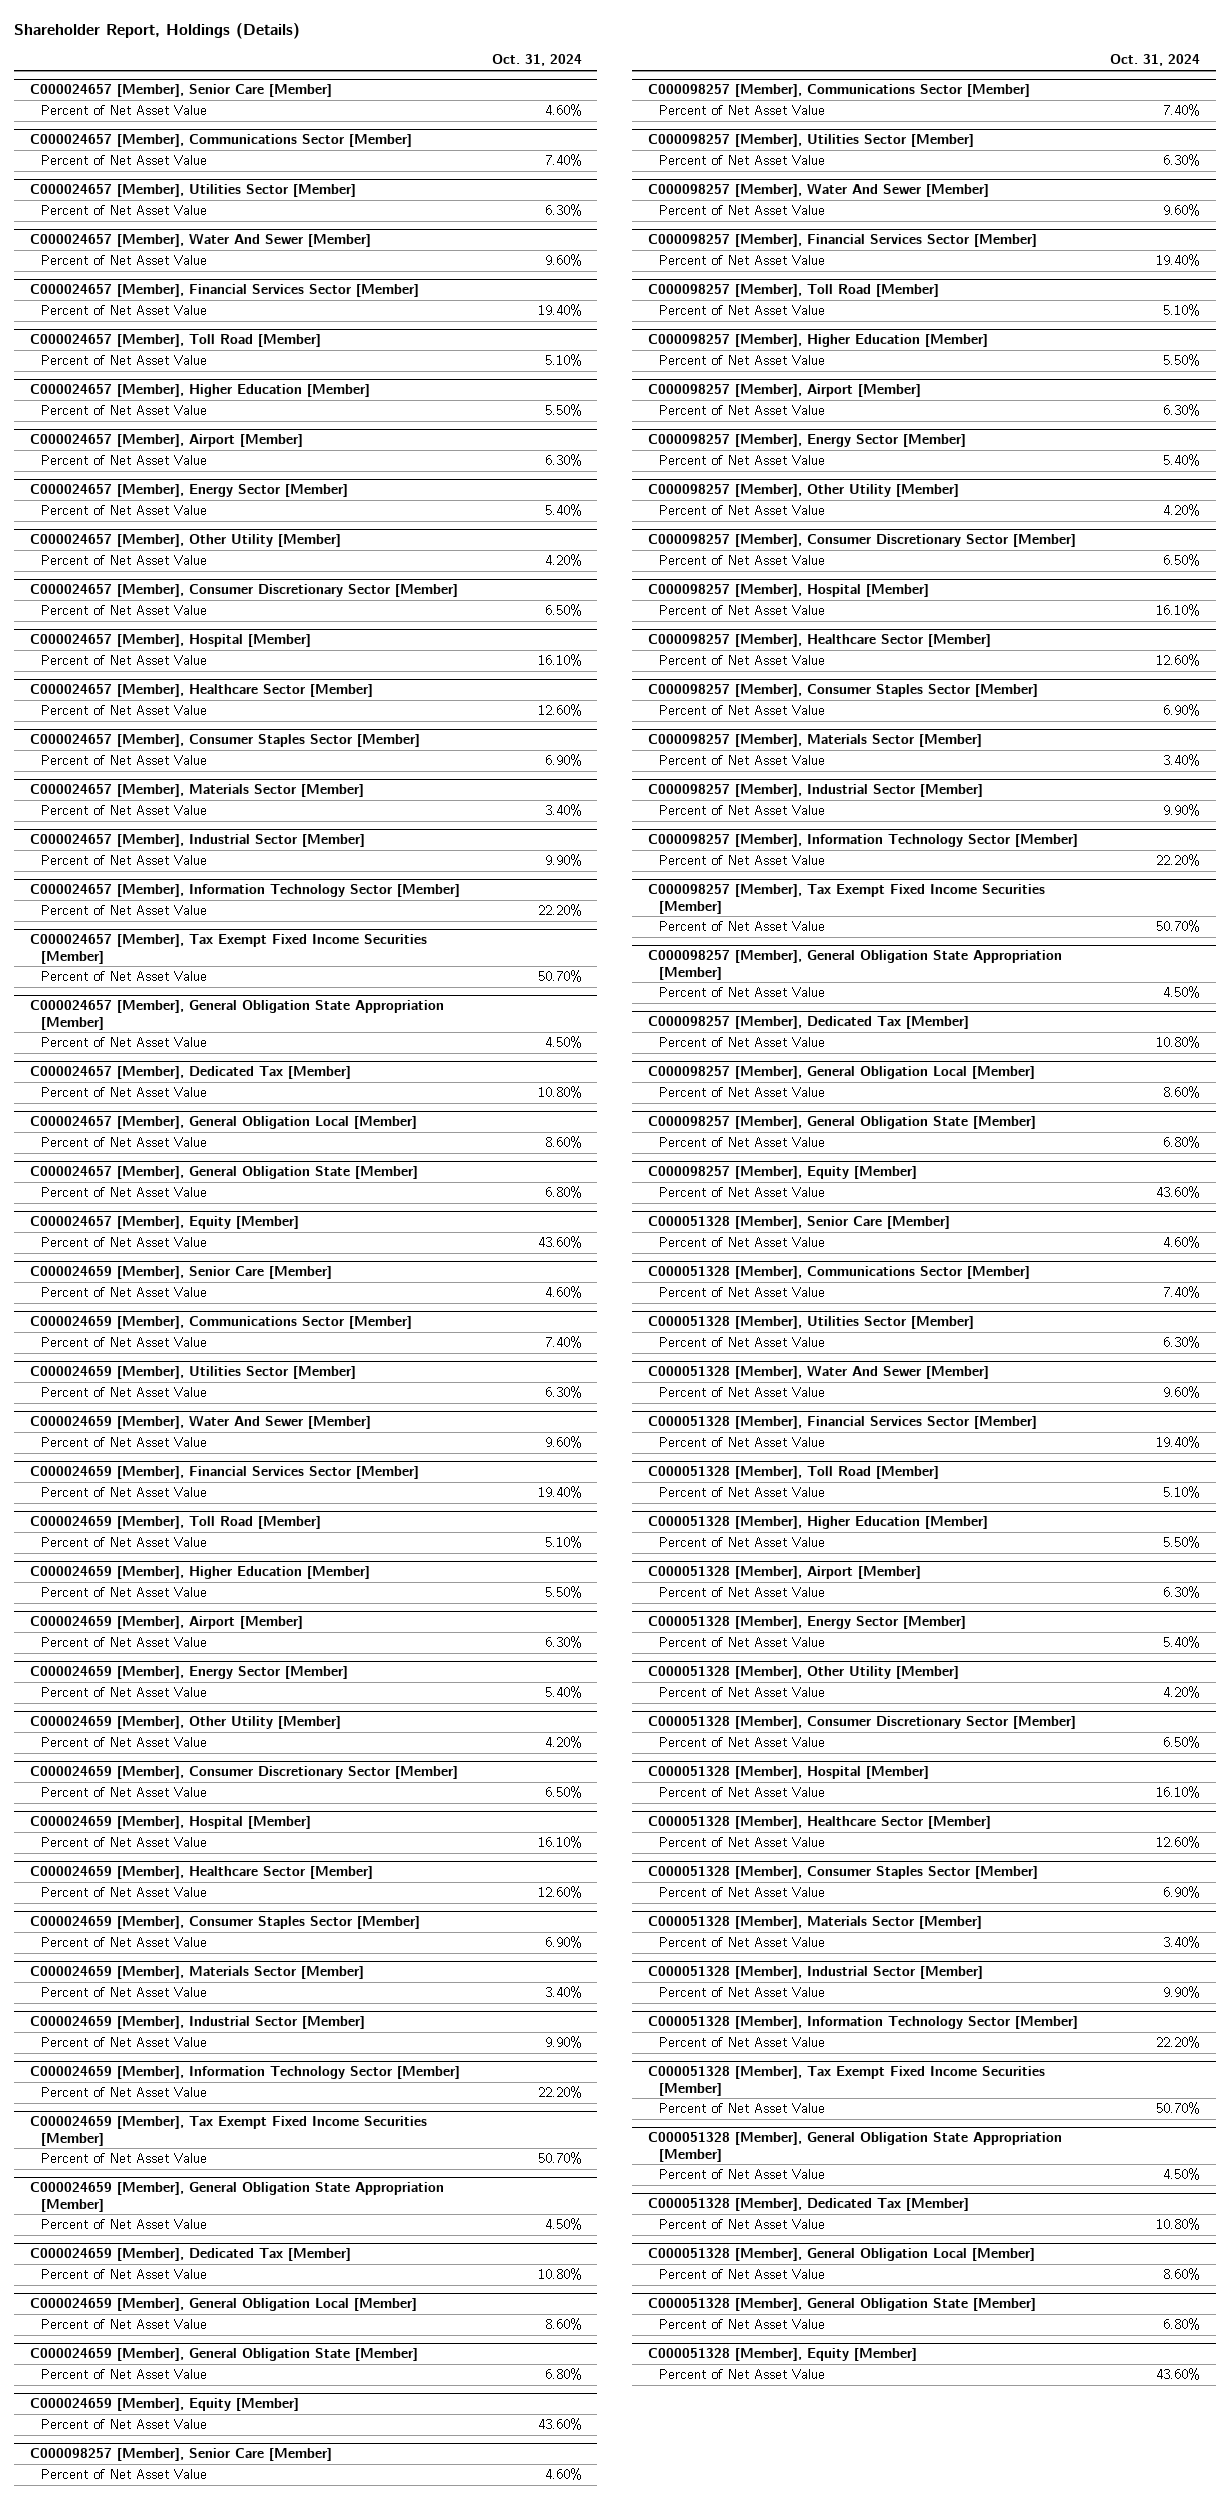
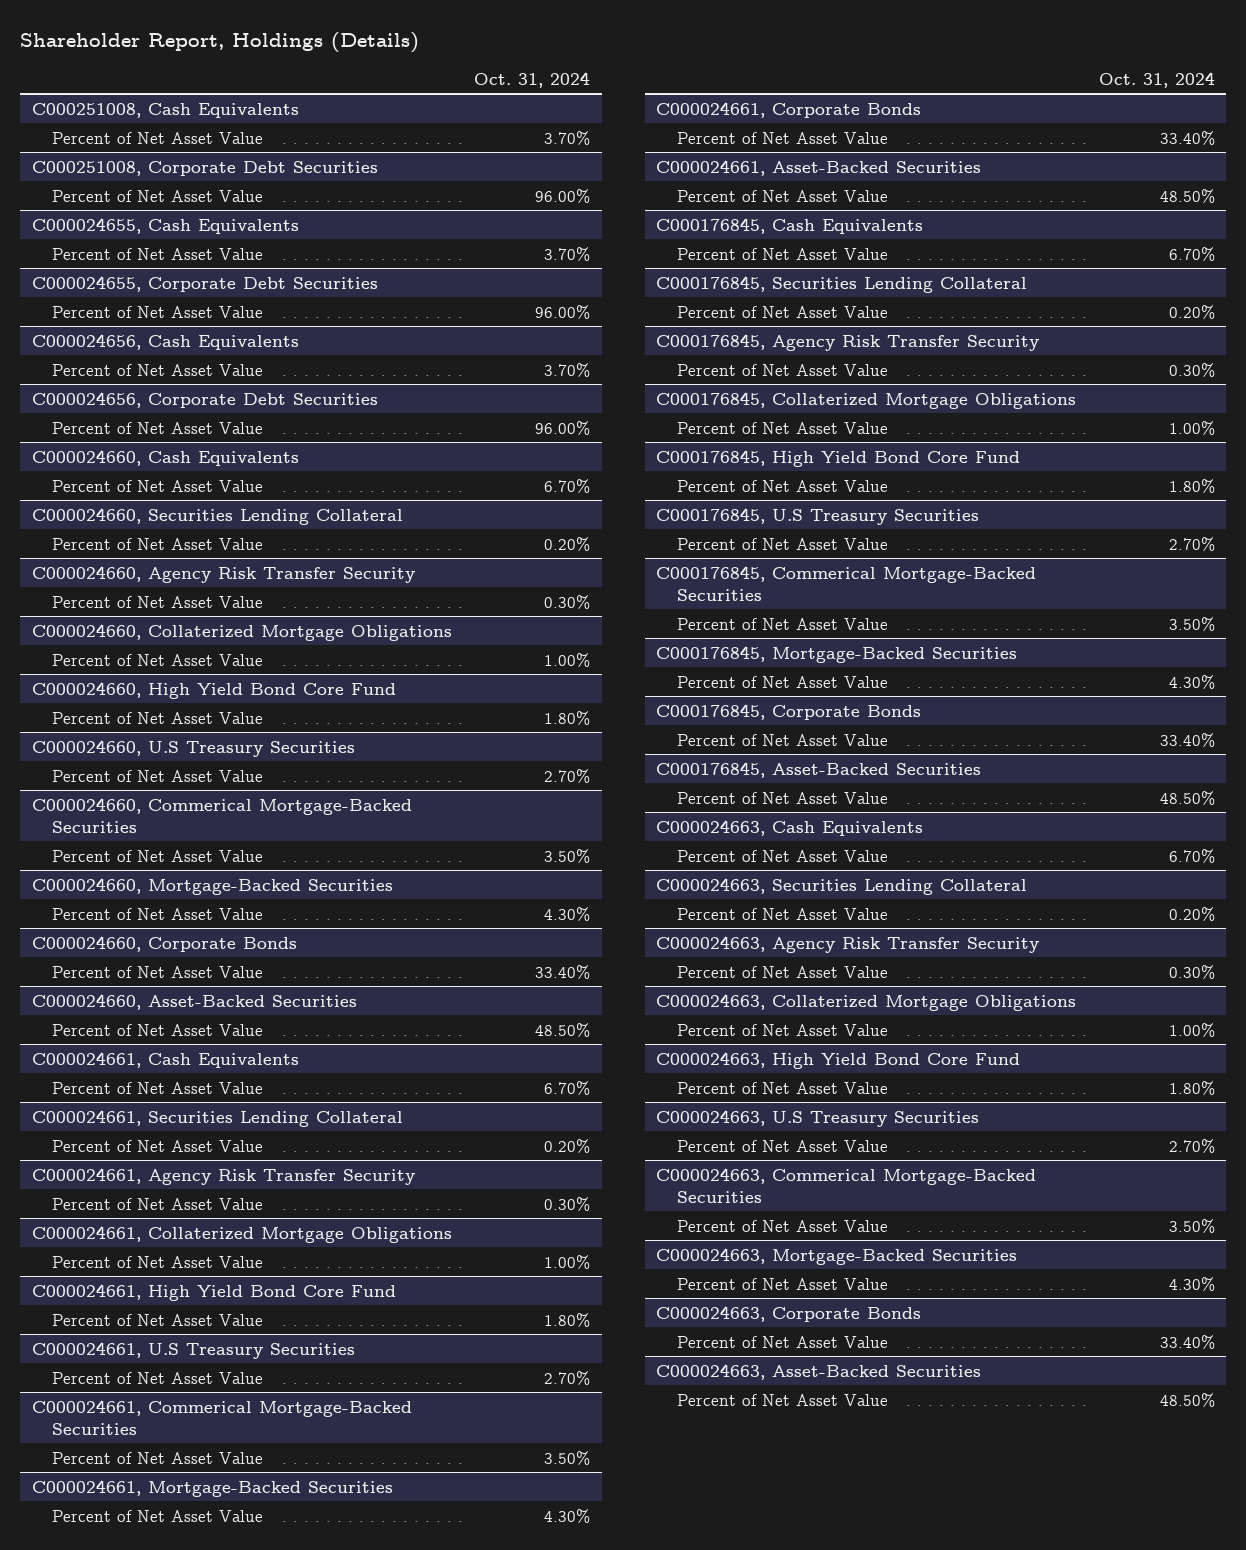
[29,84,332,98] C000024657 [Member], Senior Care [Member] -> none
[29,134,412,148] C000024657 [Member], Communications Sector [Member] -> none
[29,184,356,198] C000024657 [Member], Utilities Sector [Member] -> none
[29,233,371,248] C000024657 [Member], Water And Sewer [Member] -> none
[29,284,419,298] C000024657 [Member], Financial Services Sector [Member] -> none
[29,334,321,348] C000024657 [Member], Toll Road [Member] -> none
[29,384,370,398] C000024657 [Member], Higher Education [Member] -> none
[29,434,303,448] C000024657 [Member], Airport [Member] -> none
[29,484,348,498] C000024657 [Member], Energy Sector [Member] -> none
[29,534,341,548] C000024657 [Member], Other Utility [Member] -> none
[29,584,458,598] C000024657 [Member], Consumer Discretionary Sector [Member] -> none
[29,634,311,648] C000024657 [Member], Hospital [Member] -> none
[29,684,373,698] C000024657 [Member], Healthcare Sector [Member] -> none
[29,734,420,748] C000024657 [Member], Consumer Staples Sector [Member] -> none
[29,784,364,798] C000024657 [Member], Materials Sector [Member] -> none
[29,834,365,848] C000024657 [Member], Industrial Sector [Member] -> none
[29,884,460,898] C000024657 [Member], Information Technology Sector [Member] -> none
[29,934,427,964] C000024657 [Member], Tax Exempt Fixed Income Securities [Member] -> none
[29,1000,444,1030] C000024657 [Member], General Obligation State Appropriation [Member] -> none
[29,1066,351,1080] C000024657 [Member], Dedicated Tax [Member] -> none
[29,1116,417,1130] C000024657 [Member], General Obligation Local [Member] -> none
[29,1166,418,1180] C000024657 [Member], General Obligation State [Member] -> none
[29,1216,299,1230] C000024657 [Member], Equity [Member] -> none
[29,1266,332,1280] C000024659 [Member], Senior Care [Member] -> none
[29,1316,412,1330] C000024659 [Member], Communications Sector [Member] -> none
[29,1366,356,1380] C000024659 [Member], Utilities Sector [Member] -> none
[29,1415,371,1430] C000024659 [Member], Water And Sewer [Member] -> none
[29,1466,419,1480] C000024659 [Member], Financial Services Sector [Member] -> none
[29,1516,321,1530] C000024659 [Member], Toll Road [Member] -> none
[29,1566,370,1580] C000024659 [Member], Higher Education [Member] -> none
[29,1616,303,1630] C000024659 [Member], Airport [Member] -> none
[29,1666,348,1680] C000024659 [Member], Energy Sector [Member] -> none
[29,1716,341,1730] C000024659 [Member], Other Utility [Member] -> none
[29,1766,458,1780] C000024659 [Member], Consumer Discretionary Sector [Member] -> none
[29,1816,311,1830] C000024659 [Member], Hospital [Member] -> none
[29,1866,373,1880] C000024659 [Member], Healthcare Sector [Member] -> none
[29,1916,420,1930] C000024659 [Member], Consumer Staples Sector [Member] -> none
[29,1966,364,1980] C000024659 [Member], Materials Sector [Member] -> none
[29,2016,365,2030] C000024659 [Member], Industrial Sector [Member] -> none
[29,2066,460,2080] C000024659 [Member], Information Technology Sector [Member] -> none
[29,2116,427,2146] C000024659 [Member], Tax Exempt Fixed Income Securities [Member] -> none
[29,2182,444,2212] C000024659 [Member], General Obligation State Appropriation [Member] -> none
[29,2248,351,2262] C000024659 [Member], Dedicated Tax [Member] -> none
[29,2298,417,2312] C000024659 [Member], General Obligation Local [Member] -> none
[29,2348,418,2362] C000024659 [Member], General Obligation State [Member] -> none
[29,2398,299,2412] C000024659 [Member], Equity [Member] -> none
[29,2448,332,2462] C000098257 [Member], Senior Care [Member] -> none
[40,2469,207,2480] Percent of Net Asset Value -> none
[647,84,1030,98] C000098257 [Member], Communications Sector [Member] -> none
[658,105,825,116] Percent of Net Asset Value -> none
[647,134,974,148] C000098257 [Member], Utilities Sector [Member] -> none
[658,155,825,166] Percent of Net Asset Value -> none
[647,183,989,198] C000098257 [Member], Water And Sewer [Member] -> none
[658,205,825,216] Percent of Net Asset Value -> none
[647,234,1037,248] C000098257 [Member], Financial Services Sector [Member] -> none
[658,255,825,266] Percent of Net Asset Value -> none
[647,284,939,298] C000098257 [Member], Toll Road [Member] -> none
[658,305,825,316] Percent of Net Asset Value -> none
[647,334,988,348] C000098257 [Member], Higher Education [Member] -> none
[658,355,825,366] Percent of Net Asset Value -> none
[647,384,921,398] C000098257 [Member], Airport [Member] -> none
[658,405,825,416] Percent of Net Asset Value -> none
[647,434,966,448] C000098257 [Member], Energy Sector [Member] -> none
[658,455,825,466] Percent of Net Asset Value -> none
[647,484,959,498] C000098257 [Member], Other Utility [Member] -> none
[658,505,825,516] Percent of Net Asset Value -> none
[647,534,1076,548] C000098257 [Member], Consumer Discretionary Sector [Member] -> none
[658,555,825,566] Percent of Net Asset Value -> none
[647,584,929,598] C000098257 [Member], Hospital [Member] -> none
[658,605,825,616] Percent of Net Asset Value -> none
[647,634,991,648] C000098257 [Member], Healthcare Sector [Member] -> none
[658,655,825,666] Percent of Net Asset Value -> none
[647,684,1038,698] C000098257 [Member], Consumer Staples Sector [Member] -> none
[658,705,825,716] Percent of Net Asset Value -> none
[647,734,982,748] C000098257 [Member], Materials Sector [Member] -> none
[658,755,825,766] Percent of Net Asset Value -> none
[647,784,983,798] C000098257 [Member], Industrial Sector [Member] -> none
[658,805,825,816] Percent of Net Asset Value -> none
[647,834,1078,848] C000098257 [Member], Information Technology Sector [Member] -> none
[658,855,825,866] Percent of Net Asset Value -> none
[647,884,1045,914] C000098257 [Member], Tax Exempt Fixed Income Securities [Member] -> none
[658,921,825,932] Percent of Net Asset Value -> none
[647,950,1062,980] C000098257 [Member], General Obligation State Appropriation [Member] -> none
[658,987,825,998] Percent of Net Asset Value -> none
[647,1016,969,1030] C000098257 [Member], Dedicated Tax [Member] -> none
[658,1037,825,1048] Percent of Net Asset Value -> none
[647,1066,1035,1080] C000098257 [Member], General Obligation Local [Member] -> none
[658,1087,825,1098] Percent of Net Asset Value -> none
[647,1116,1036,1130] C000098257 [Member], General Obligation State [Member] -> none
[658,1137,825,1148] Percent of Net Asset Value -> none
[647,1166,917,1180] C000098257 [Member], Equity [Member] -> none
[658,1187,825,1198] Percent of Net Asset Value -> none
[647,1216,950,1230] C000051328 [Member], Senior Care [Member] -> none
[658,1237,825,1248] Percent of Net Asset Value -> none
[647,1266,1030,1280] C000051328 [Member], Communications Sector [Member] -> none
[658,1287,825,1298] Percent of Net Asset Value -> none
[647,1316,974,1330] C000051328 [Member], Utilities Sector [Member] -> none
[658,1337,825,1348] Percent of Net Asset Value -> none
[647,1365,989,1380] C000051328 [Member], Water And Sewer [Member] -> none
[658,1387,825,1398] Percent of Net Asset Value -> none
[647,1416,1037,1430] C000051328 [Member], Financial Services Sector [Member] -> none
[658,1437,825,1448] Percent of Net Asset Value -> none
[647,1466,939,1480] C000051328 [Member], Toll Road [Member] -> none
[658,1487,825,1498] Percent of Net Asset Value -> none
[647,1516,988,1530] C000051328 [Member], Higher Education [Member] -> none
[658,1537,825,1548] Percent of Net Asset Value -> none
[647,1566,921,1580] C000051328 [Member], Airport [Member] -> none
[658,1587,825,1598] Percent of Net Asset Value -> none
[647,1616,966,1630] C000051328 [Member], Energy Sector [Member] -> none
[658,1637,825,1648] Percent of Net Asset Value -> none
[647,1666,959,1680] C000051328 [Member], Other Utility [Member] -> none
[658,1687,825,1698] Percent of Net Asset Value -> none
[647,1716,1076,1730] C000051328 [Member], Consumer Discretionary Sector [Member] -> none
[658,1737,825,1748] Percent of Net Asset Value -> none
[647,1766,929,1780] C000051328 [Member], Hospital [Member] -> none
[658,1787,825,1798] Percent of Net Asset Value -> none
[647,1816,991,1830] C000051328 [Member], Healthcare Sector [Member] -> none
[658,1837,825,1848] Percent of Net Asset Value -> none
[647,1866,1038,1880] C000051328 [Member], Consumer Staples Sector [Member] -> none
[658,1887,825,1898] Percent of Net Asset Value -> none
[647,1916,982,1930] C000051328 [Member], Materials Sector [Member] -> none
[658,1937,825,1948] Percent of Net Asset Value -> none
[647,1966,983,1980] C000051328 [Member], Industrial Sector [Member] -> none
[658,1987,825,1998] Percent of Net Asset Value -> none
[647,2016,1078,2030] C000051328 [Member], Information Technology Sector [Member] -> none
[658,2037,825,2048] Percent of Net Asset Value -> none
[647,2066,1045,2096] C000051328 [Member], Tax Exempt Fixed Income Securities [Member] -> none
[658,2103,825,2114] Percent of Net Asset Value -> none
[647,2132,1062,2162] C000051328 [Member], General Obligation State Appropriation [Member] -> none
[658,2169,825,2180] Percent of Net Asset Value -> none
[647,2198,969,2212] C000051328 [Member], Dedicated Tax [Member] -> none
[658,2219,825,2230] Percent of Net Asset Value -> none
[647,2248,1035,2262] C000051328 [Member], General Obligation Local [Member] -> none
[658,2269,825,2280] Percent of Net Asset Value -> none
[647,2298,1036,2312] C000051328 [Member], General Obligation State [Member] -> none
[658,2319,825,2330] Percent of Net Asset Value -> none
[647,2348,917,2362] C000051328 [Member], Equity [Member] -> none
[658,2369,825,2380] Percent of Net Asset Value -> none
none -> [31,102,299,118] C000251008, Cash Equivalents
[544,104,582,117] 4.60% -> [544,130,591,145] 3.70%
none -> [31,160,378,176] C000251008, Corporate Debt Securities
[544,154,582,167] 7.40% -> [535,188,591,203] 96.00%
none -> [31,217,299,234] C000024655, Cash Equivalents
[544,204,582,217] 6.30% -> [544,246,591,261] 3.70%
none -> [31,275,378,292] C000024655, Corporate Debt Securities
[544,254,582,267] 9.60% -> [535,304,591,319] 96.00%
none -> [31,333,299,350] C000024656, Cash Equivalents
[537,304,582,317] 19.40% -> [544,362,591,377] 3.70%
none -> [31,391,378,408] C000024656, Corporate Debt Securities
[544,354,582,367] 5.10% -> [535,420,591,435] 96.00%
none -> [31,449,299,466] C000024660, Cash Equivalents
[544,404,582,417] 5.50% -> [544,478,591,493] 6.70%
none -> [31,507,403,525] C000024660, Securities Lending Collateral
[544,454,582,467] 6.30% -> [544,536,591,551] 0.20%
none -> [31,565,415,583] C000024660, Agency Risk Transfer Security
[544,504,582,517] 5.40% -> [544,594,591,609] 0.30%
none -> [31,623,452,641] C000024660, Collaterized Mortgage Obligations
[544,554,582,567] 4.20% -> [544,652,591,667] 1.00%
none -> [31,681,396,699] C000024660, High Yield Bond Core Fund
[544,604,582,617] 6.50% -> [544,710,591,725] 1.80%
none -> [31,739,355,757] C000024660, U.S Treasury Securities
[537,654,582,667] 16.10% -> [544,768,591,783] 2.70%
none -> [31,797,412,833] C000024660, Commerical Mortgage-Backed Securities
[537,704,582,717] 12.60% -> [544,848,591,863] 3.50%
none -> [31,877,393,895] C000024660, Mortgage-Backed Securities
[544,754,582,767] 6.90% -> [544,906,591,921] 4.30%
none -> [31,935,297,952] C000024660, Corporate Bonds
[544,804,582,817] 3.40% -> [535,964,591,979] 33.40%
none -> [31,993,357,1010] C000024660, Asset-Backed Securities
[544,854,582,867] 9.90% -> [535,1022,591,1037] 48.50%
none -> [31,1051,299,1068] C000024661, Cash Equivalents
[537,904,582,917] 22.20% -> [544,1080,591,1095] 6.70%
none -> [31,1109,403,1127] C000024661, Securities Lending Collateral
[537,970,582,983] 50.70% -> [544,1138,591,1153] 0.20%
none -> [31,1167,415,1185] C000024661, Agency Risk Transfer Security
[544,1036,582,1049] 4.50% -> [544,1196,591,1211] 0.30%
none -> [31,1225,452,1243] C000024661, Collaterized Mortgage Obligations
[537,1086,582,1099] 10.80% -> [544,1254,591,1269] 1.00%
none -> [31,1283,396,1301] C000024661, High Yield Bond Core Fund
[544,1136,582,1149] 8.60% -> [544,1312,591,1327] 1.80%
none -> [31,1341,355,1359] C000024661, U.S Treasury Securities
[544,1186,582,1199] 6.80% -> [544,1370,591,1385] 2.70%
none -> [31,1399,412,1435] C000024661, Commerical Mortgage-Backed Securities
[537,1236,582,1249] 43.60% -> [544,1450,591,1465] 3.50%
none -> [31,1479,393,1497] C000024661, Mortgage-Backed Securities
[544,1286,582,1299] 4.60% -> [544,1508,591,1523] 4.30%
none -> [656,101,922,118] C000024661, Corporate Bonds
[544,1336,582,1349] 7.40% -> [1159,130,1215,145] 33.40%
none -> [656,159,982,176] C000024661, Asset-Backed Securities
[544,1386,582,1399] 6.30% -> [1159,188,1215,203] 48.50%
none -> [656,217,924,234] C000176845, Cash Equivalents
[544,1436,582,1449] 9.60% -> [1168,246,1215,261] 6.70%
none -> [656,275,1028,293] C000176845, Securities Lending Collateral
[537,1486,582,1499] 19.40% -> [1168,304,1215,319] 0.20%
none -> [656,333,1040,351] C000176845, Agency Risk Transfer Security
[544,1536,582,1549] 5.10% -> [1168,362,1215,377] 0.30%
none -> [656,391,1077,409] C000176845, Collaterized Mortgage Obligations
[544,1586,582,1599] 5.50% -> [1168,420,1215,435] 1.00%
none -> [656,449,1021,467] C000176845, High Yield Bond Core Fund
[544,1636,582,1649] 6.30% -> [1168,478,1215,493] 1.80%
none -> [656,507,980,525] C000176845, U.S Treasury Securities
[544,1686,582,1699] 5.40% -> [1168,536,1215,551] 2.70%
none -> [656,565,1037,601] C000176845, Commerical Mortgage-Backed Securities
[544,1736,582,1749] 4.20% -> [1168,616,1215,631] 3.50%
none -> [656,645,1018,663] C000176845, Mortgage-Backed Securities
[544,1786,582,1799] 6.50% -> [1168,674,1215,689] 4.30%
none -> [656,703,922,720] C000176845, Corporate Bonds
[537,1836,582,1849] 16.10% -> [1159,732,1215,747] 33.40%
none -> [656,761,982,778] C000176845, Asset-Backed Securities
[537,1886,582,1899] 12.60% -> [1159,790,1215,805] 48.50%
none -> [656,819,924,836] C000024663, Cash Equivalents
[544,1936,582,1949] 6.90% -> [1168,848,1215,863] 6.70%
none -> [656,877,1028,895] C000024663, Securities Lending Collateral
[544,1986,582,1999] 3.40% -> [1168,906,1215,921] 0.20%
none -> [656,935,1040,953] C000024663, Agency Risk Transfer Security
[544,2036,582,2049] 9.90% -> [1168,964,1215,979] 0.30%
none -> [656,993,1077,1011] C000024663, Collaterized Mortgage Obligations
[537,2086,582,2099] 22.20% -> [1168,1022,1215,1037] 1.00%
none -> [656,1051,1021,1069] C000024663, High Yield Bond Core Fund
[537,2152,582,2165] 50.70% -> [1168,1080,1215,1095] 1.80%
none -> [656,1109,980,1127] C000024663, U.S Treasury Securities
[544,2218,582,2231] 4.50% -> [1168,1138,1215,1153] 2.70%
none -> [656,1167,1037,1203] C000024663, Commerical Mortgage-Backed Securities
[537,2268,582,2281] 10.80% -> [1168,1218,1215,1233] 3.50%
none -> [656,1247,1018,1265] C000024663, Mortgage-Backed Securities
[544,2318,582,2331] 8.60% -> [1168,1276,1215,1291] 4.30%
none -> [656,1305,922,1322] C000024663, Corporate Bonds
[544,2368,582,2381] 6.80% -> [1159,1334,1215,1349] 33.40%
none -> [656,1363,982,1380] C000024663, Asset-Backed Securities
[537,2418,582,2431] 43.60% -> [1159,1392,1215,1407] 48.50%

